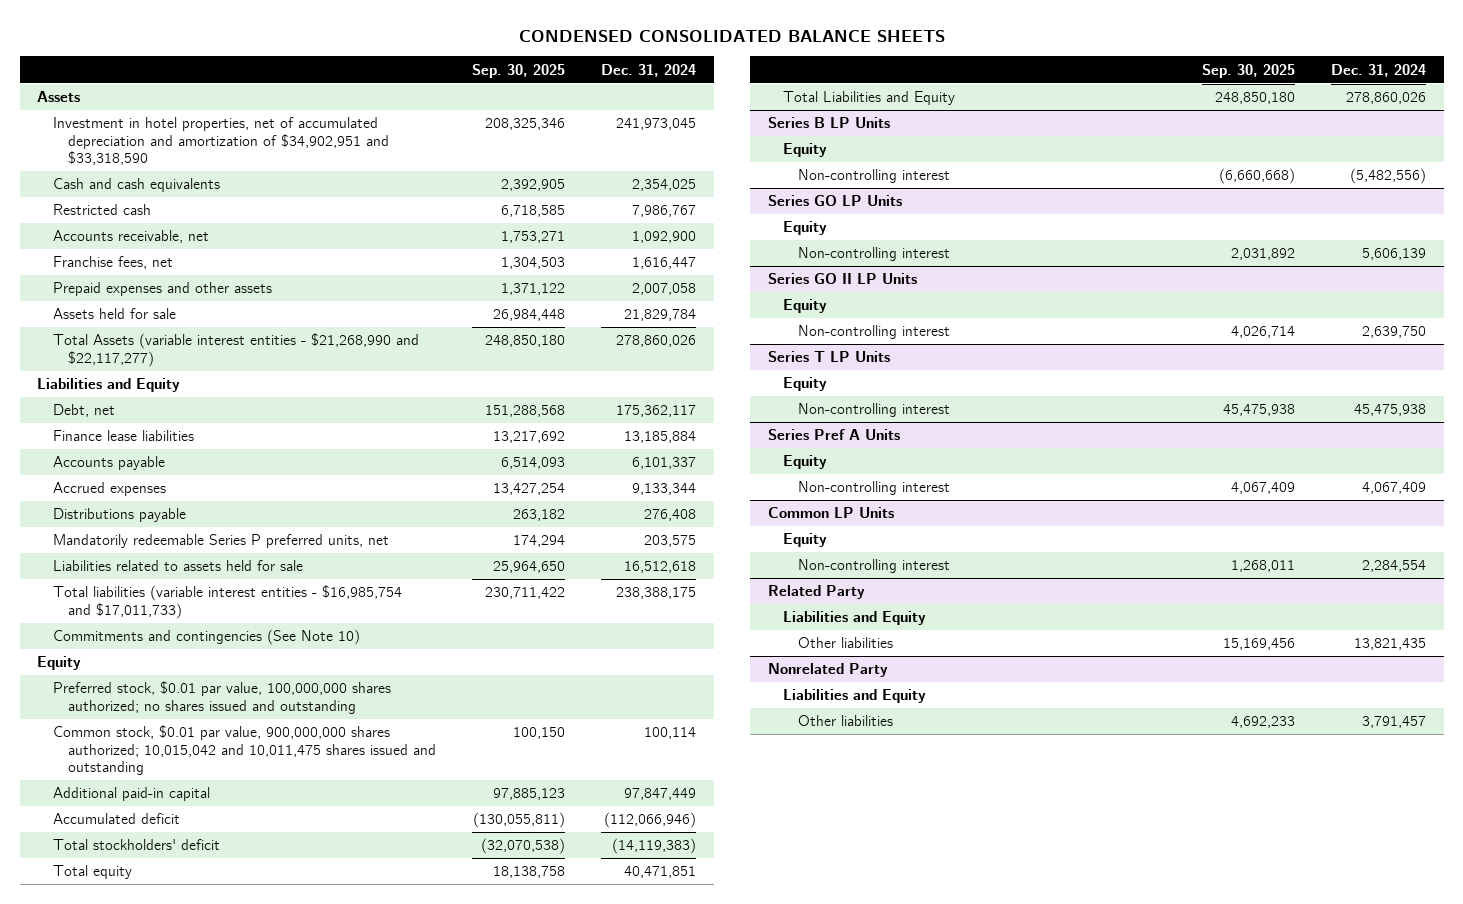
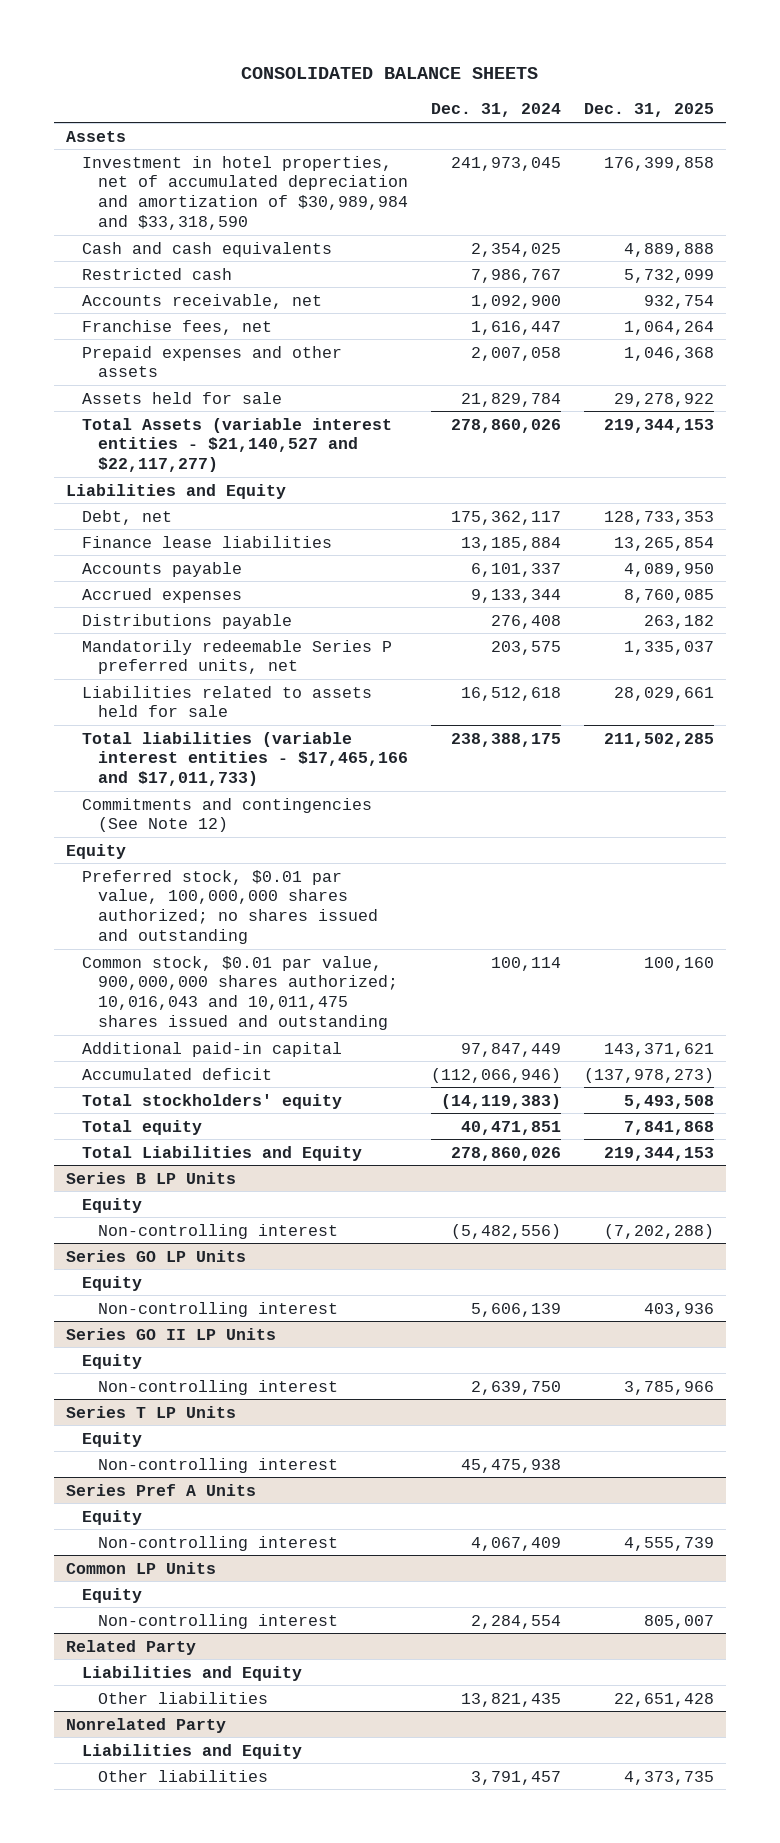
[518,29,945,42] CONDENSED CONSOLIDATED BALANCE SHEETS -> [240,67,538,80] CONSOLIDATED BALANCE SHEETS
[471,63,565,78] Sep. 30, 2025 -> none
none -> [584,103,715,118] Dec. 31, 2025
[52,117,390,166] Investment in hotel properties, net of accumulated depreciation and amortization of $34,902,951 and $33,318,590 -> [81,155,409,230] Investment in hotel properties, net of accumulated depreciation and amortization of $30,989,984 and $33,318,590
[52,333,419,367] Total Assets (variable interest entities - $21,268,990 and $22,117,277) -> [81,417,392,473] Total Assets (variable interest entities - $21,140,527 and $22,117,277)
[52,585,402,619] Total liabilities (variable interest entities - $16,985,754 and $17,011,733) -> [81,731,409,787] Total liabilities (variable interest entities - $17,465,166 and $17,011,733)
[52,629,360,646] Commitments and contingencies (See Note 10) -> [81,797,372,833] Commitments and contingencies (See Note 12)
[52,725,437,776] Common stock, $0.01 par value, 900,000,000 shares authorized; 10,015,042 and 10,011,475 shares issued and outstanding -> [81,955,399,1030] Common stock, $0.01 par value, 900,000,000 shares authorized; 10,016,043 and 10,011,475 shares issued and outstanding
[52,839,220,851] Total stockholders' deficit -> [81,1093,342,1109] Total stockholders' equity

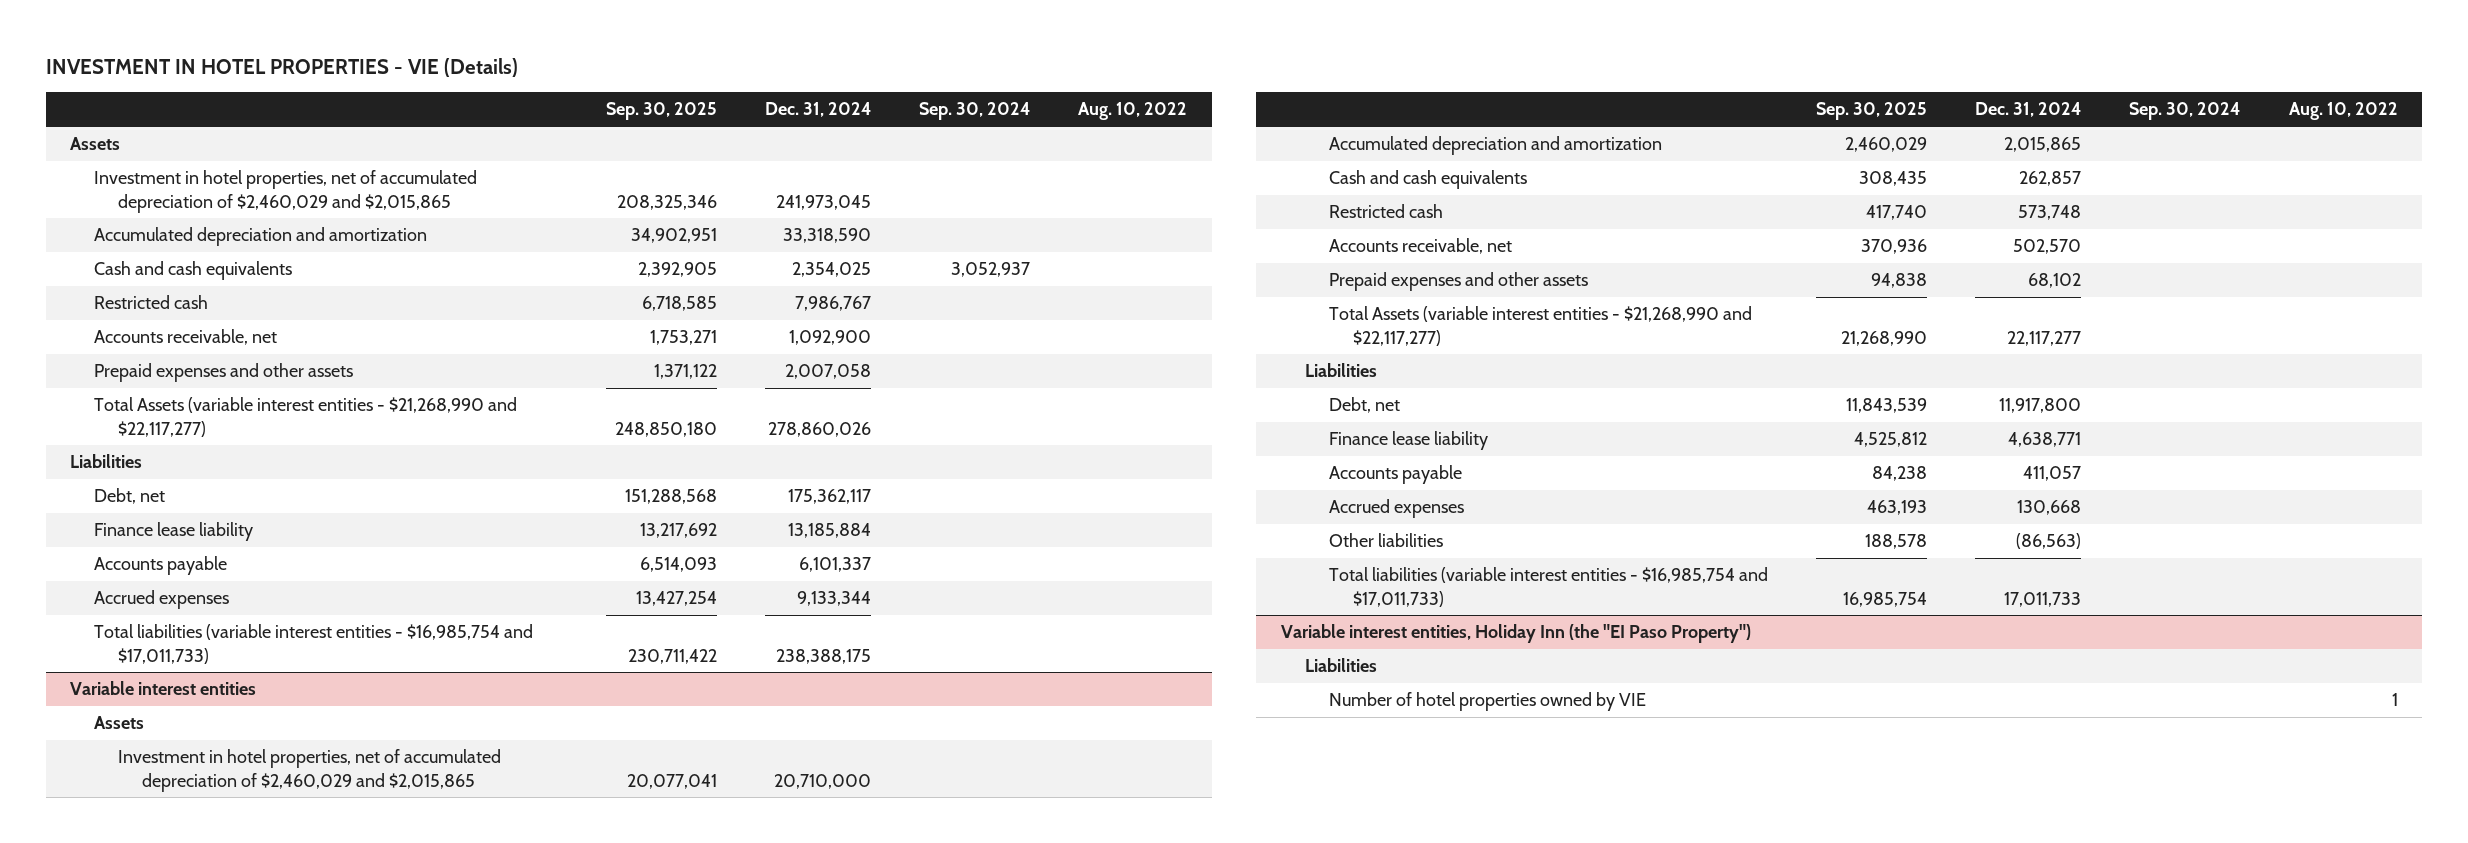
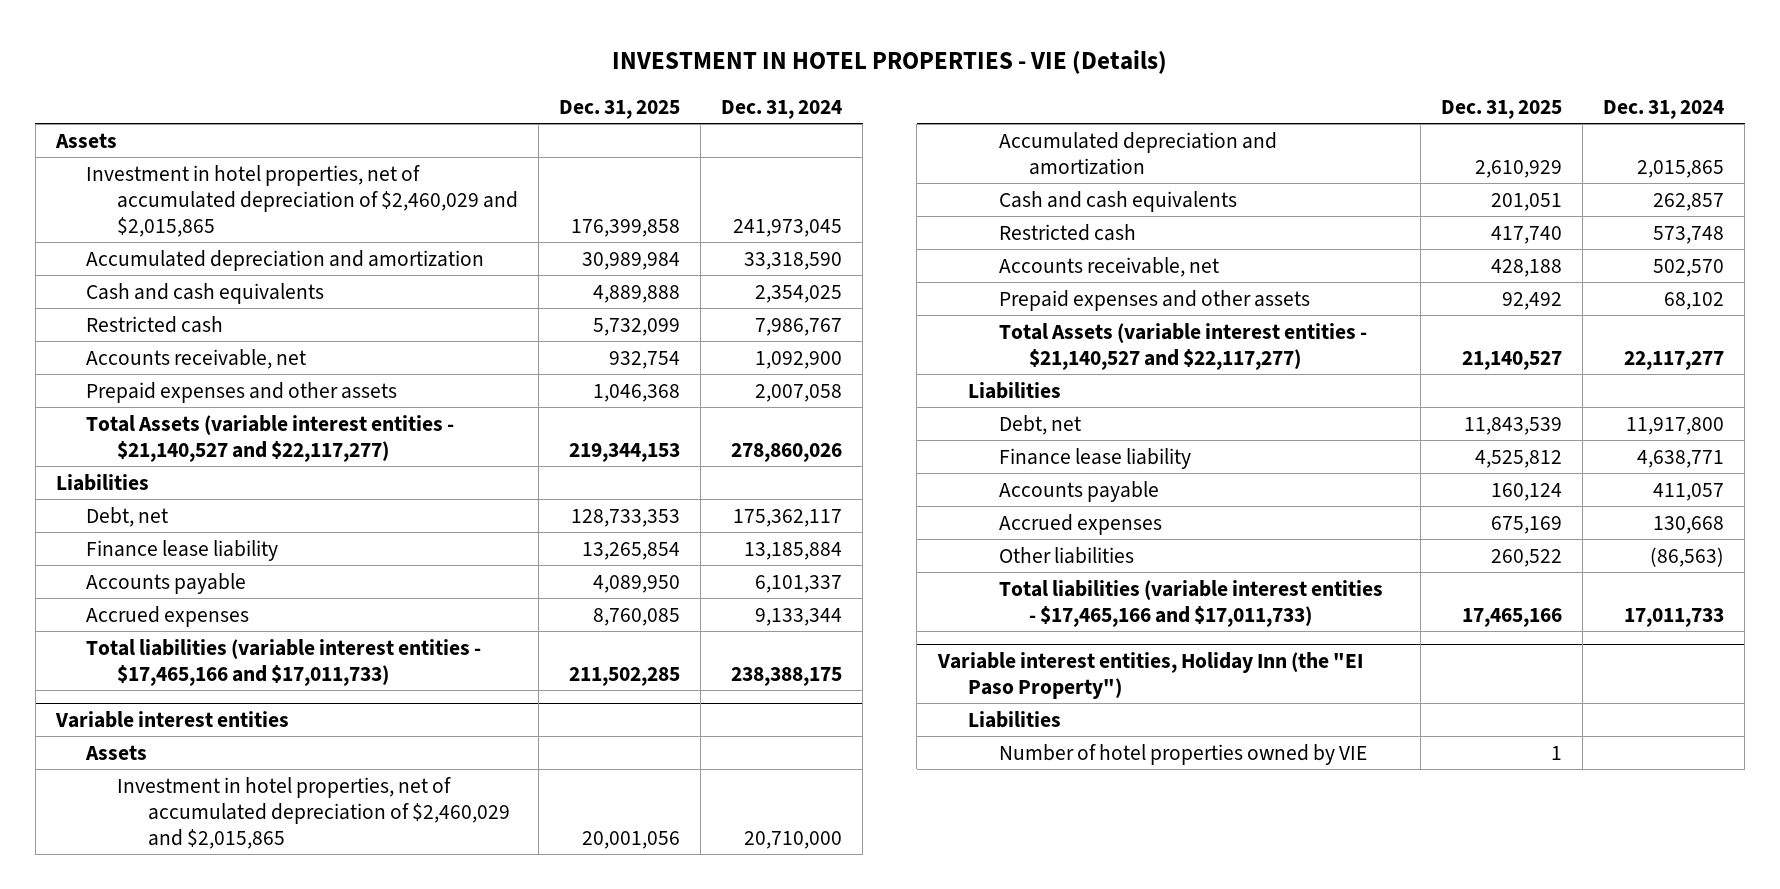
[605,102,717,121] Sep. 30, 2025 -> none
[919,102,1031,121] Sep. 30, 2024 -> none
[1078,102,1188,121] Aug. 10, 2022 -> none
none -> [559,99,681,119] Dec. 31, 2025
[94,397,518,437] Total Assets (variable interest entities - $21,268,990 and $22,117,277) -> [86,414,455,462] Total Assets (variable interest entities - $21,140,527 and $22,117,277)
[94,624,534,664] Total liabilities (variable interest entities - $16,985,754 and $17,011,733) -> [86,638,482,686] Total liabilities (variable interest entities - $17,465,166 and $17,011,733)
[1328,306,1752,346] Total Assets (variable interest entities - $21,268,990 and $22,117,277) -> [998,322,1367,370] Total Assets (variable interest entities - $21,140,527 and $22,117,277)
[1328,567,1768,607] Total liabilities (variable interest entities - $16,985,754 and $17,011,733) -> [998,579,1383,627] Total liabilities (variable interest entities - $17,465,166 and $17,011,733)

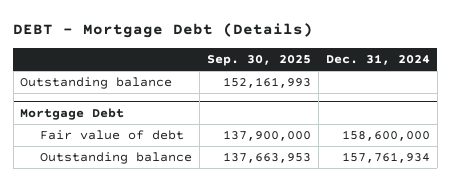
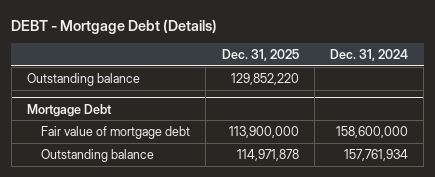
[207,55,312,67] Sep. 30, 2025 -> none
none -> [221,48,299,61] Dec. 31, 2025
[40,130,185,141] Fair value of debt -> [41,125,191,139] Fair value of mortgage debt

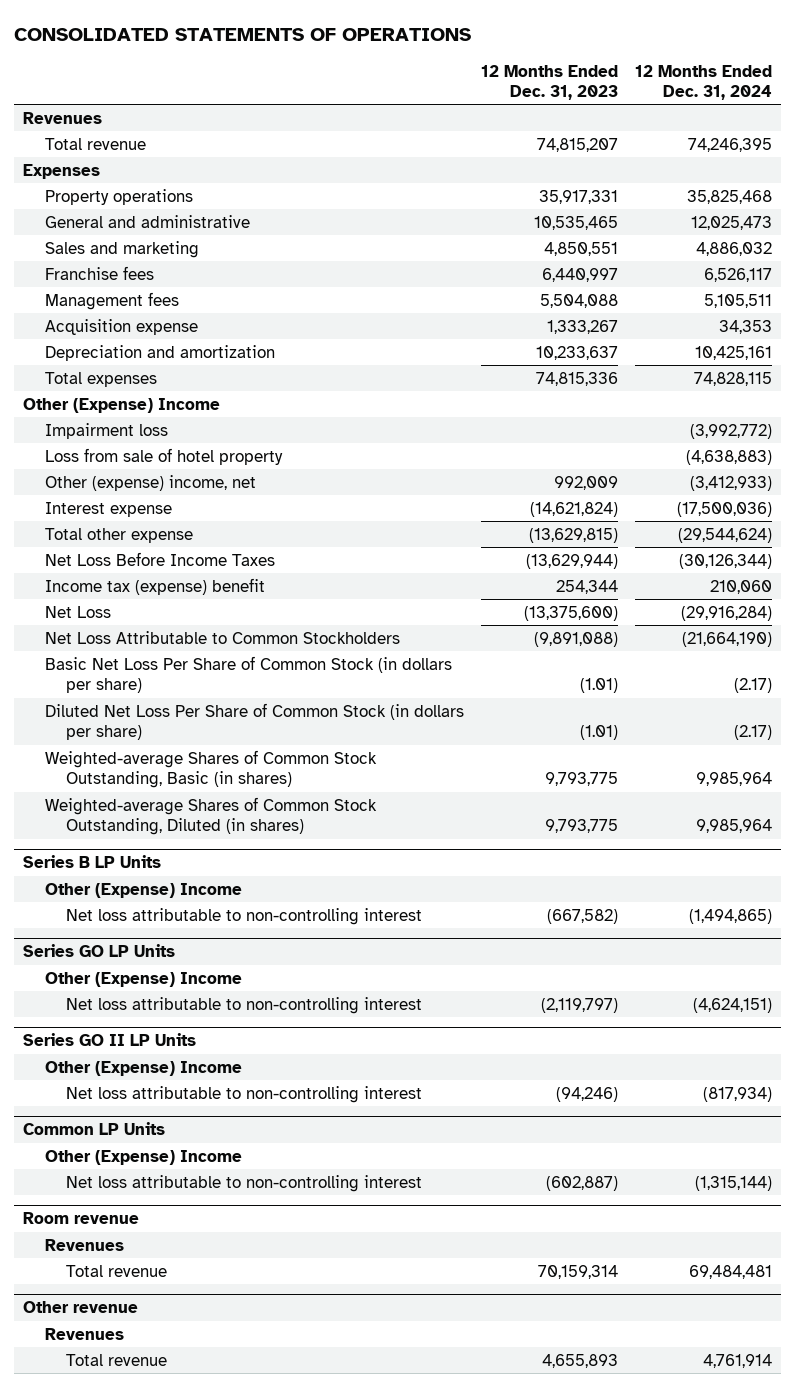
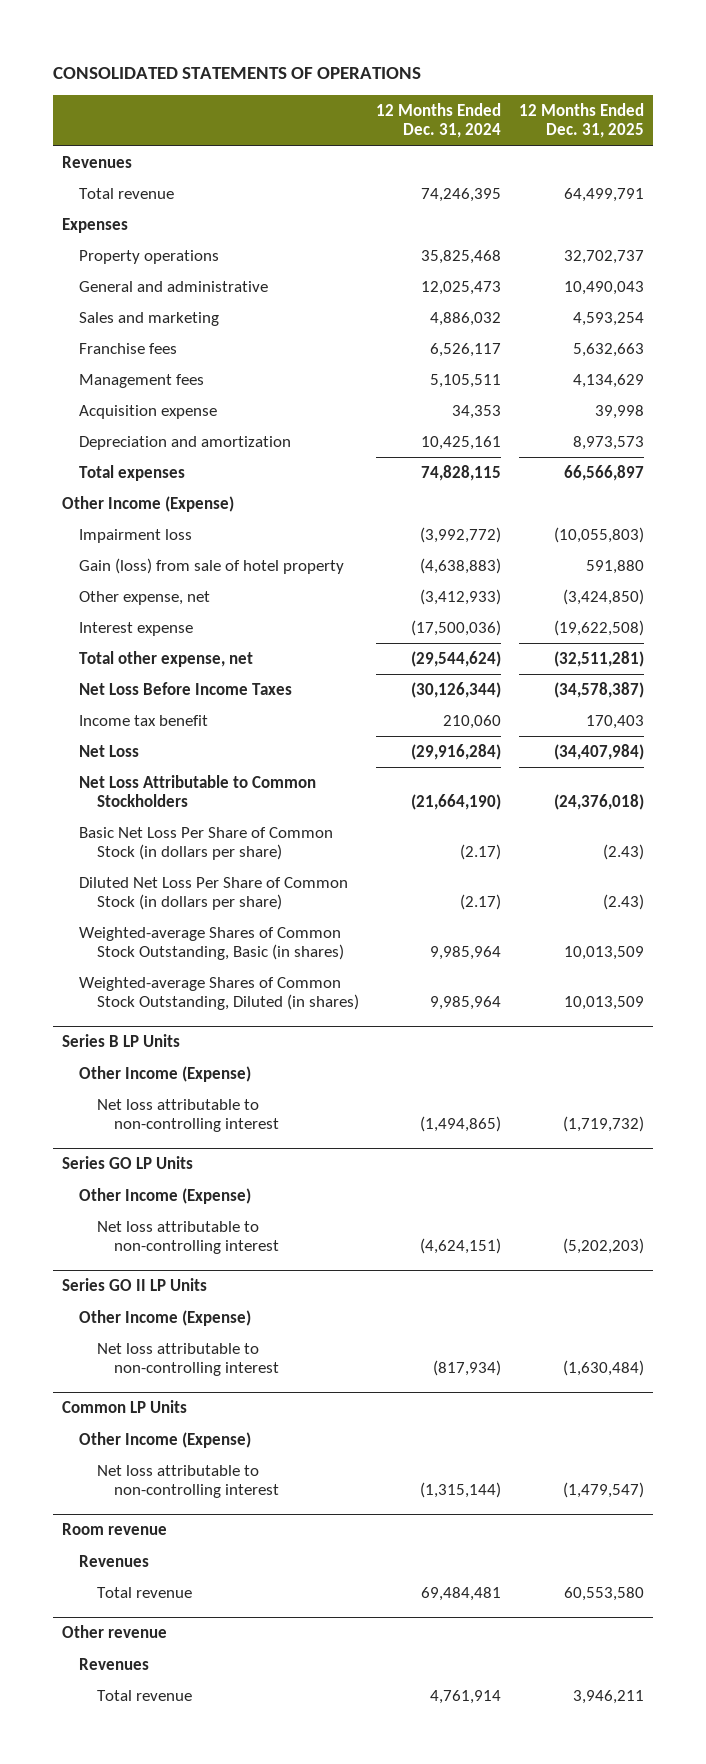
[480,64,618,101] 12 Months Ended Dec. 31, 2023 -> none
none -> [518,103,644,139] 12 Months Ended Dec. 31, 2025
[22,397,220,413] Other (Expense) Income -> [62,496,235,513] Other Income (Expense)
[44,447,283,465] Loss from sale of hotel property -> [79,558,345,575] Gain (loss) from sale of hotel property
[44,474,256,491] Other (expense) income, net -> [79,591,211,606] Other expense, net
[44,527,193,543] Total other expense -> [79,651,254,668] Total other expense, net
[44,577,265,595] Income tax (expense) benefit -> [79,715,209,727] Income tax benefit
[44,882,242,898] Other (Expense) Income -> [79,1066,252,1083] Other Income (Expense)
[44,971,242,987] Other (Expense) Income -> [79,1188,252,1205] Other Income (Expense)
[44,1060,242,1076] Other (Expense) Income -> [79,1310,252,1327] Other Income (Expense)
[44,1149,242,1165] Other (Expense) Income -> [79,1432,252,1449] Other Income (Expense)

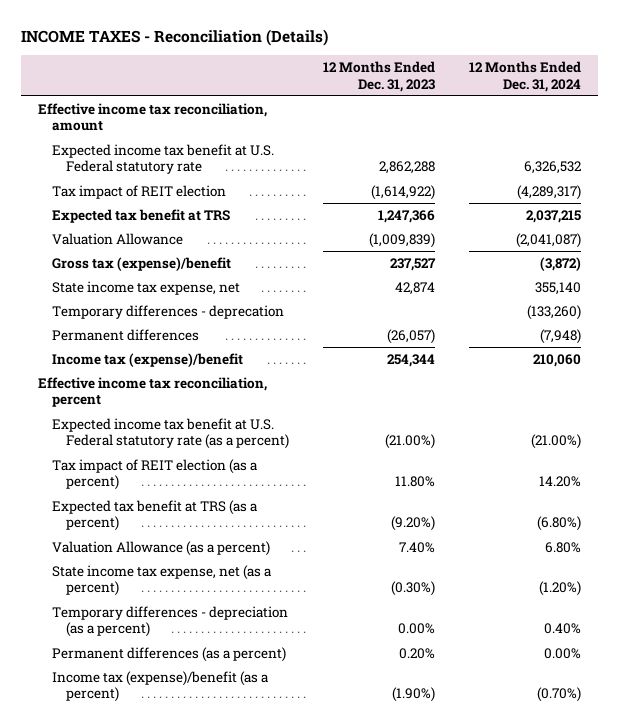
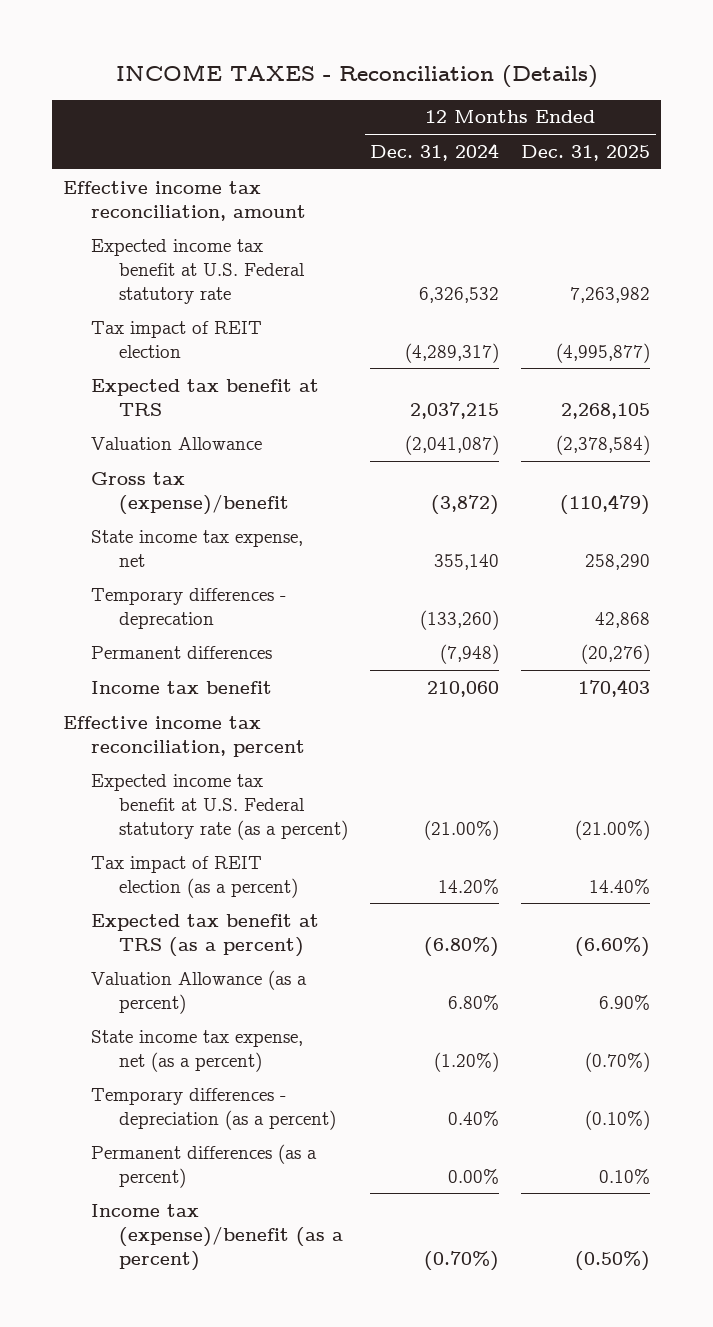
[323,61,436,92] 12 Months Ended Dec. 31, 2023 -> none
none -> [521,144,651,161] Dec. 31, 2025
[52,352,244,367] Income tax (expense)/benefit -> [91,680,273,694] Income tax benefit

